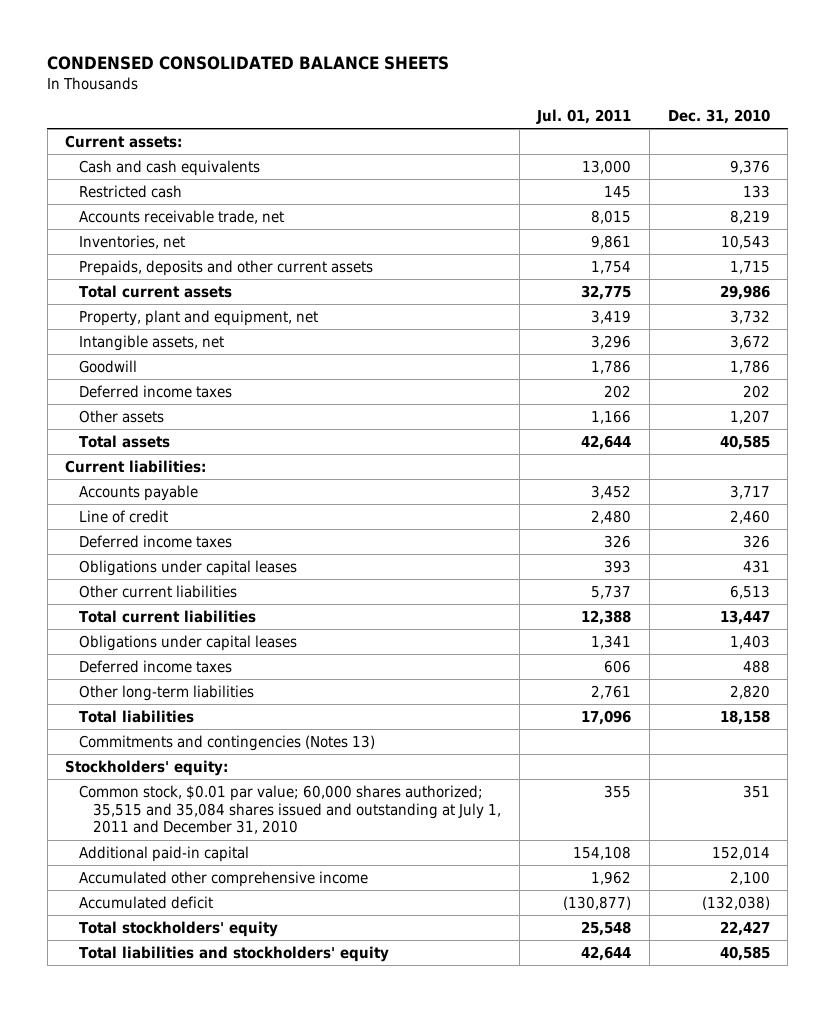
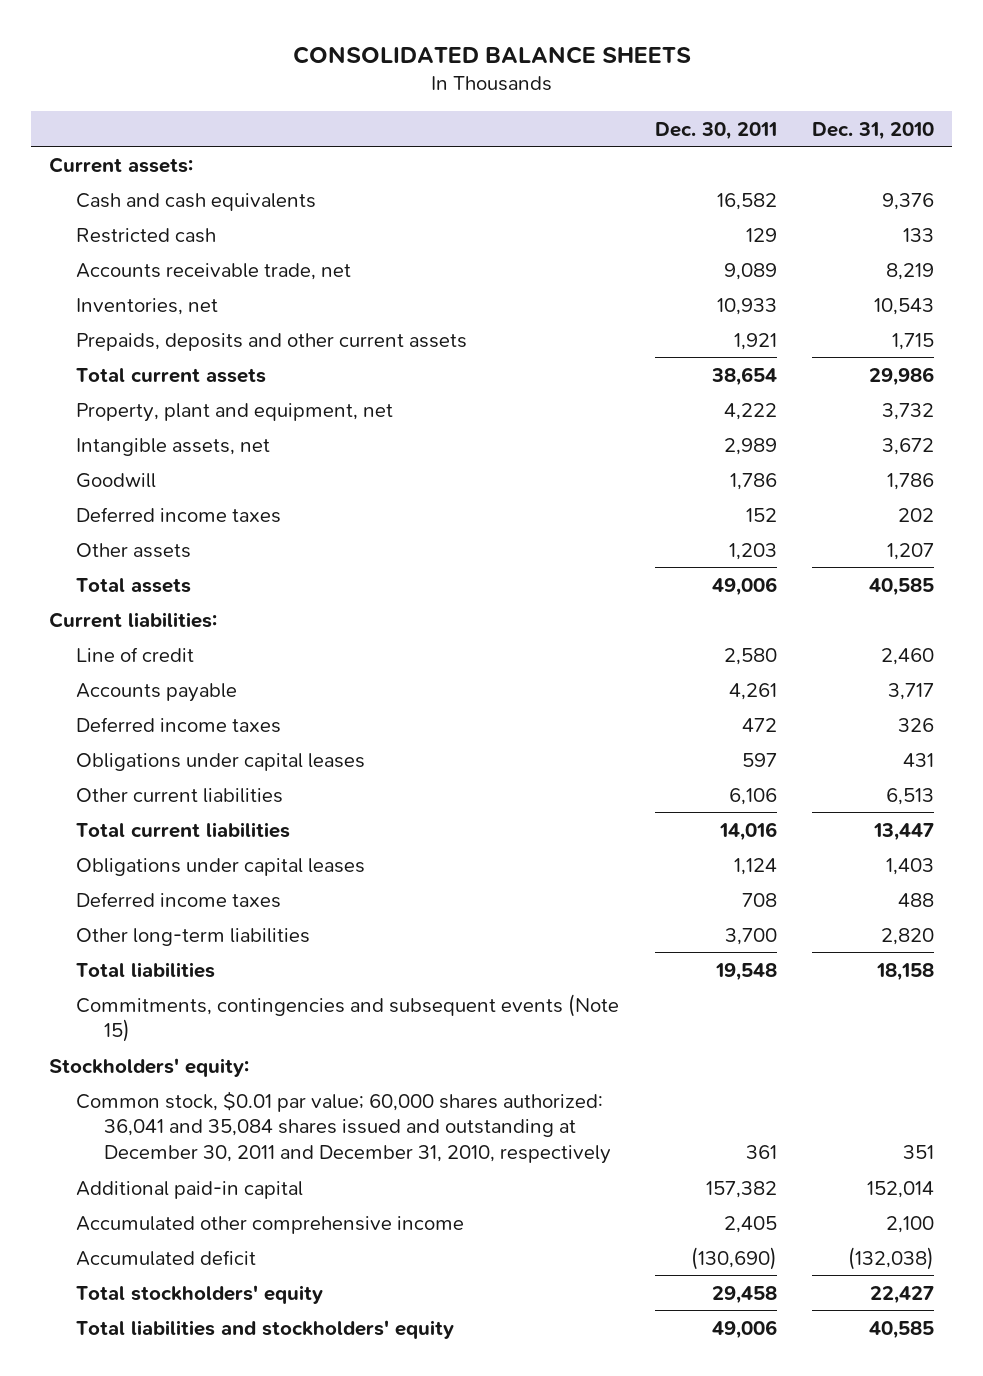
[47,56,450,71] CONDENSED CONSOLIDATED BALANCE SHEETS -> [292,45,691,64] CONSOLIDATED BALANCE SHEETS
[536,108,632,124] Jul. 01, 2011 -> none
none -> [654,121,777,140] Dec. 30, 2011
[79,484,199,501] Accounts payable -> [76,682,238,702] Accounts payable
[79,734,376,751] Commitments and contingencies (Notes 13) -> [76,993,620,1043] Commitments, contingencies and subsequent events (Note 15)
[79,784,502,835] Common stock, $0.01 par value; 60,000 shares authorized; 35,515 and 35,084 shares issued and outstanding at July 1, 2011 and December 31, 2010 -> [76,1090,611,1164] Common stock, $0.01 par value; 60,000 shares authorized: 36,041 and 35,084 shares issued and outstanding at December 30, 2011 and December 31, 2010, respectively

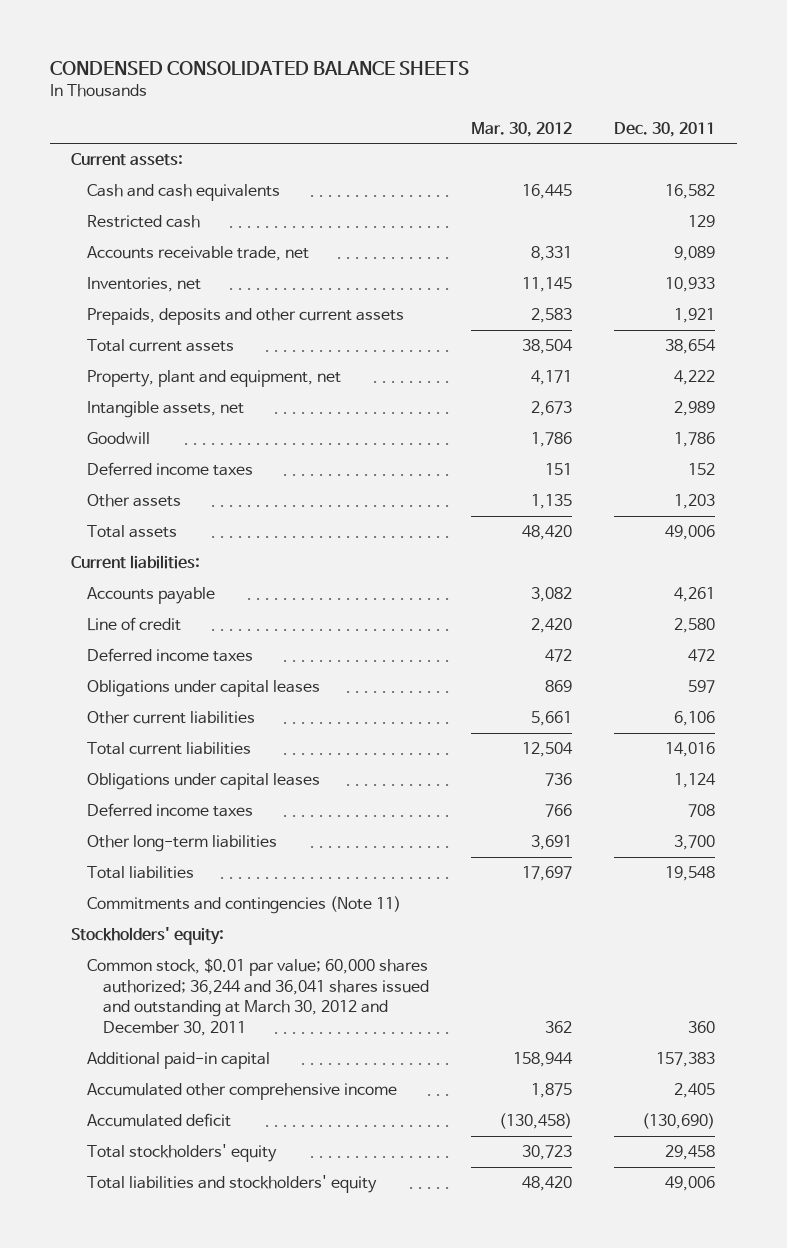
[292,45,691,64] CONSOLIDATED BALANCE SHEETS -> [50,60,470,75] CONDENSED CONSOLIDATED BALANCE SHEETS
[812,121,935,140] Dec. 31, 2010 -> none
none -> [471,121,573,137] Mar. 30, 2012
[76,646,195,662] Line of credit -> [86,617,181,632] Line of credit
[76,993,620,1043] Commitments, contingencies and subsequent events (Note 15) -> [86,896,401,915] Commitments and contingencies (Note 11)
[76,1090,611,1164] Common stock, $0.01 par value; 60,000 shares authorized: 36,041 and 35,084 shares issued and outstanding at December 30, 2011 and December 31, 2010, respectively -> [86,958,429,1036] Common stock, $0.01 par value; 60,000 shares authorized; 36,244 and 36,041 shares issued and outstanding at March 30, 2012 and December 30, 2011
[745,1144,777,1159] 361 -> [688,1020,716,1033] 360
[705,1180,777,1198] 157,382 -> [656,1052,716,1068] 157,383

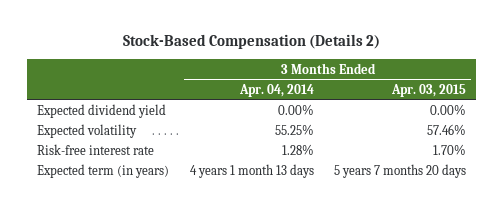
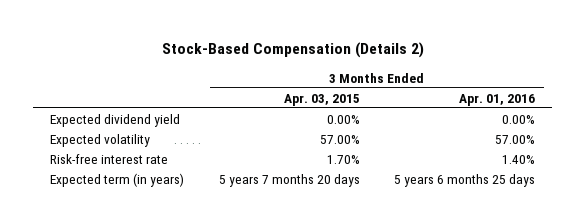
[238,83,314,97] Apr. 04, 2014 -> none
none -> [459,93,536,106] Apr. 01, 2016
[427,124,467,136] 57.46% -> [319,134,360,144] 57.00%

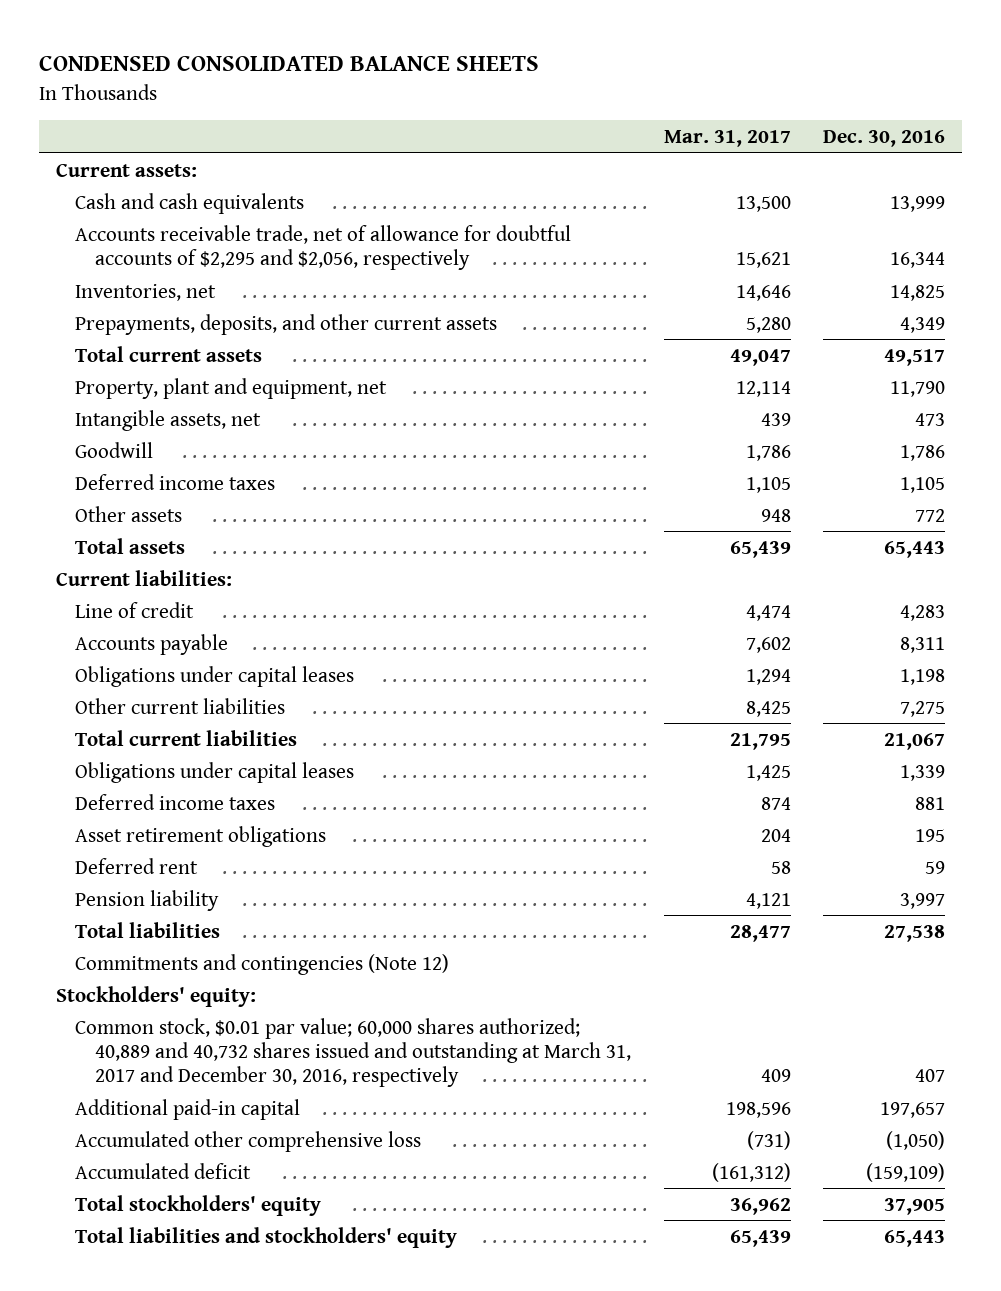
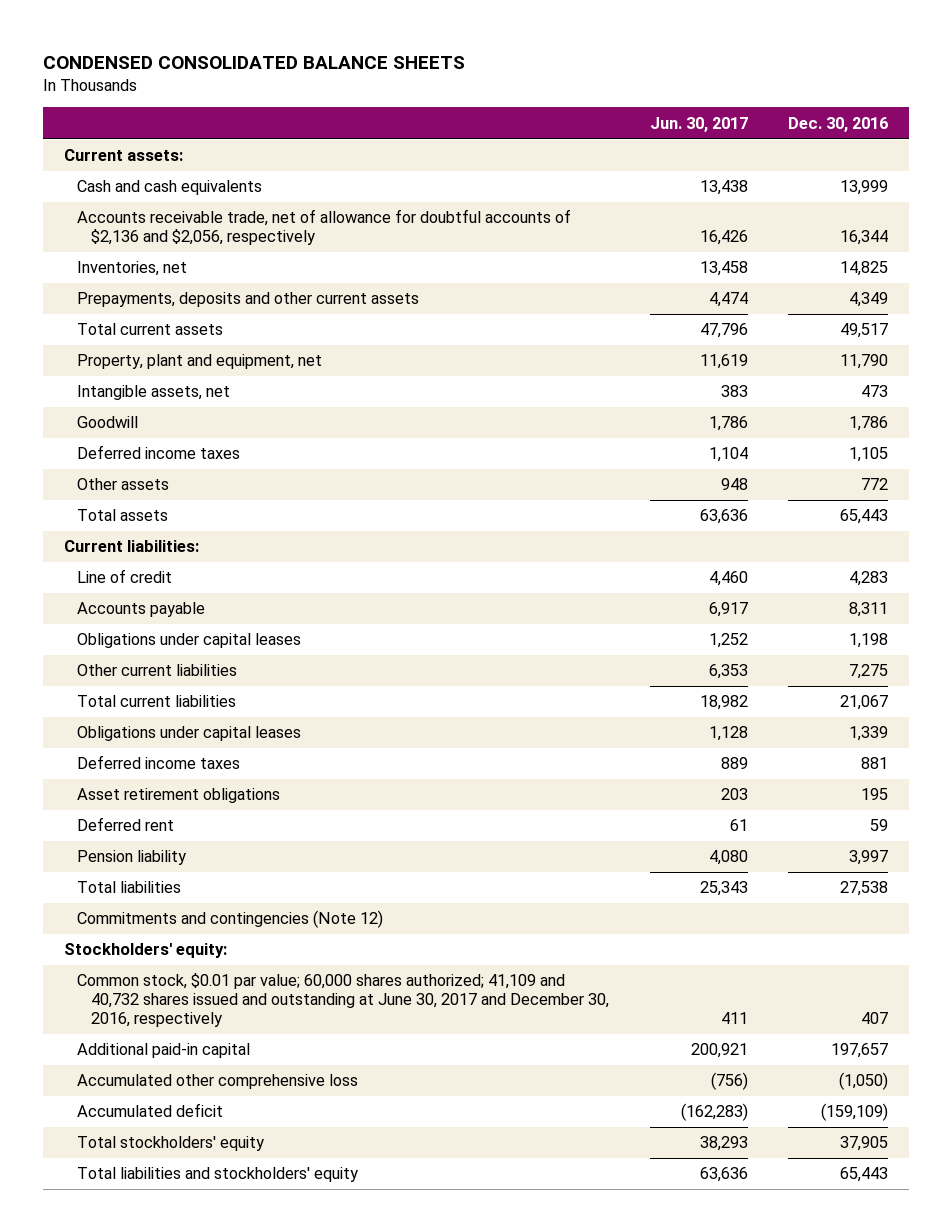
[663,129,791,147] Mar. 31, 2017 -> none
none -> [649,116,748,132] Jun. 30, 2017
[75,224,572,270] Accounts receivable trade, net of allowance for doubtful accounts of $2,295 and $2,056, respectively -> [77,209,572,246] Accounts receivable trade, net of allowance for doubtful accounts of $2,136 and $2,056, respectively
[75,313,498,335] Prepayments, deposits, and other current assets -> [77,292,420,308] Prepayments, deposits and other current assets
[75,1017,631,1088] Common stock, $0.01 par value; 60,000 shares authorized; 40,889 and 40,732 shares issued and outstanding at March 31, 2017 and December 30, 2016, respectively -> [77,973,609,1028] Common stock, $0.01 par value; 60,000 shares authorized; 41,109 and 40,732 shares issued and outstanding at June 30, 2017 and December 30, 2016, respectively

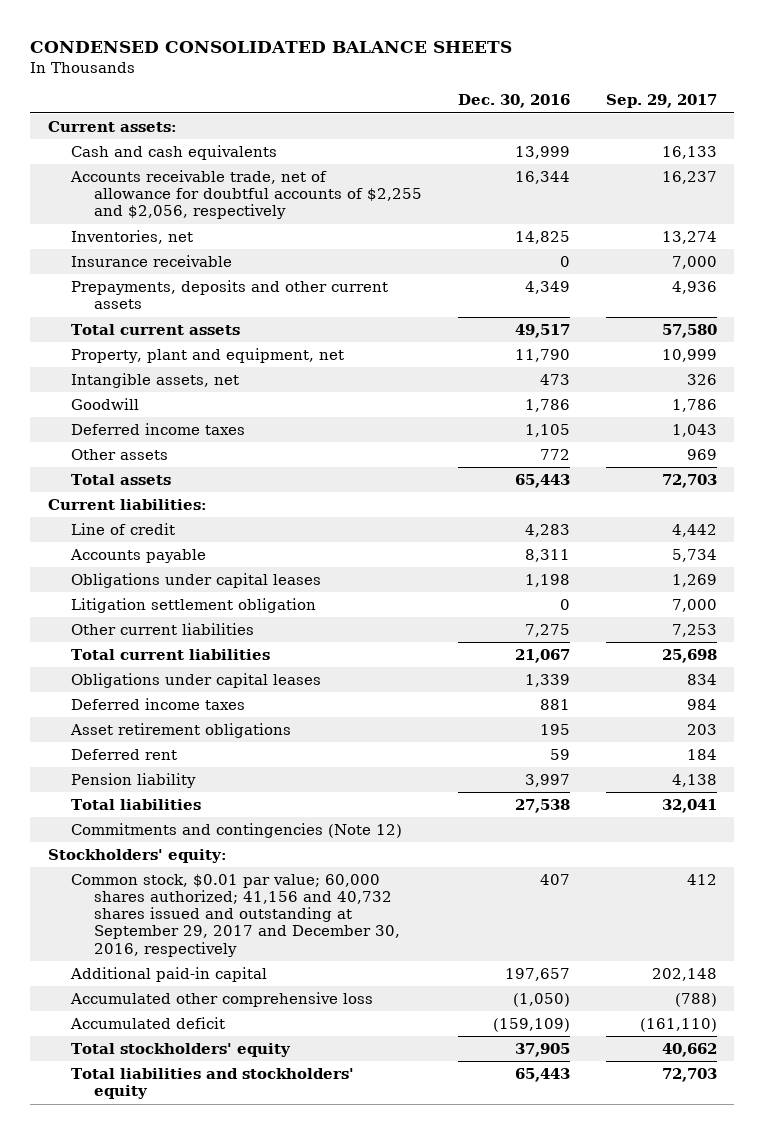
[649,116,748,132] Jun. 30, 2017 -> none
none -> [605,94,717,109] Sep. 29, 2017
[77,209,572,246] Accounts receivable trade, net of allowance for doubtful accounts of $2,136 and $2,056, respectively -> [70,170,422,220] Accounts receivable trade, net of allowance for doubtful accounts of $2,255 and $2,056, respectively
none -> [71,255,233,268] Insurance receivable
none -> [71,598,317,614] Litigation settlement obligation
[77,973,609,1028] Common stock, $0.01 par value; 60,000 shares authorized; 41,109 and 40,732 shares issued and outstanding at June 30, 2017 and December 30, 2016, respectively -> [71,874,400,957] Common stock, $0.01 par value; 60,000 shares authorized; 41,156 and 40,732 shares issued and outstanding at September 29, 2017 and December 30, 2016, respectively

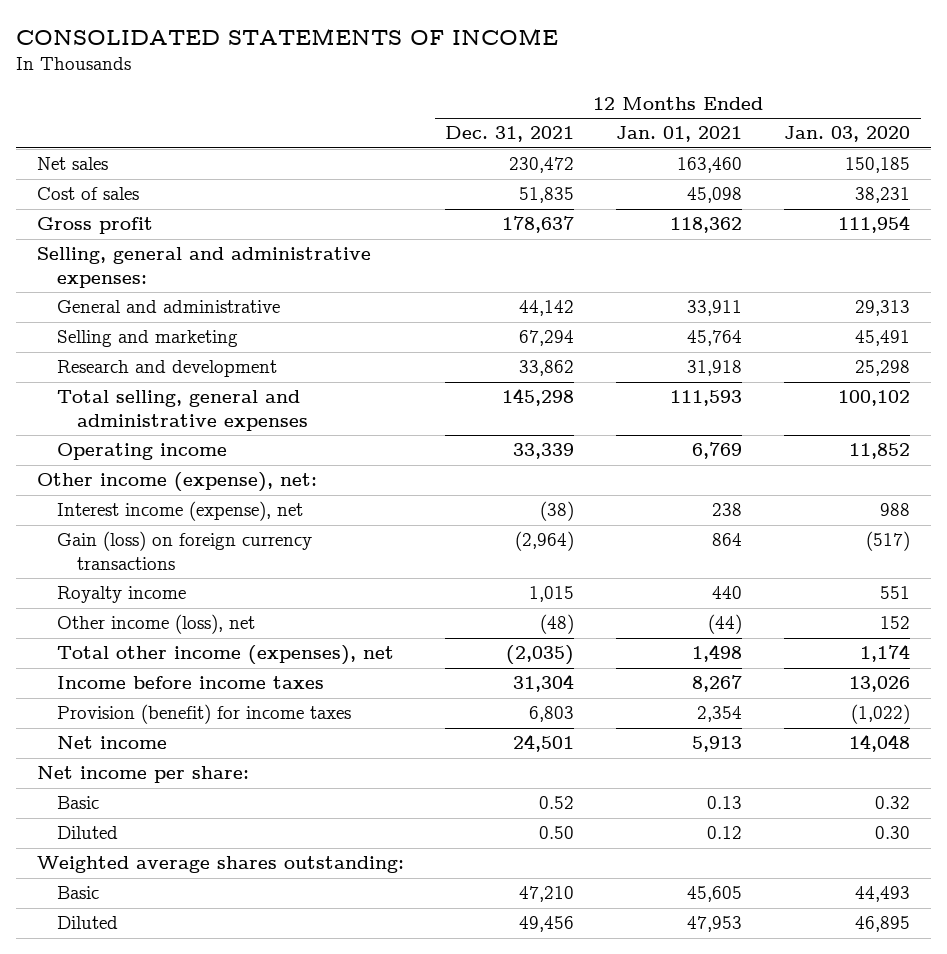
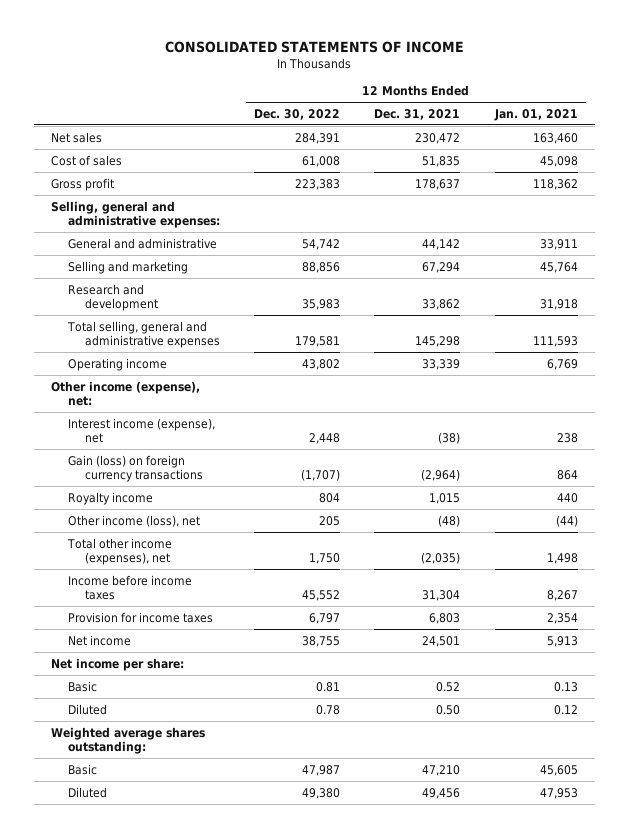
[784,126,911,143] Jan. 03, 2020 -> none
none -> [254,108,341,120] Dec. 30, 2022
[56,704,351,725] Provision (benefit) for income taxes -> [67,611,213,623] Provision for income taxes

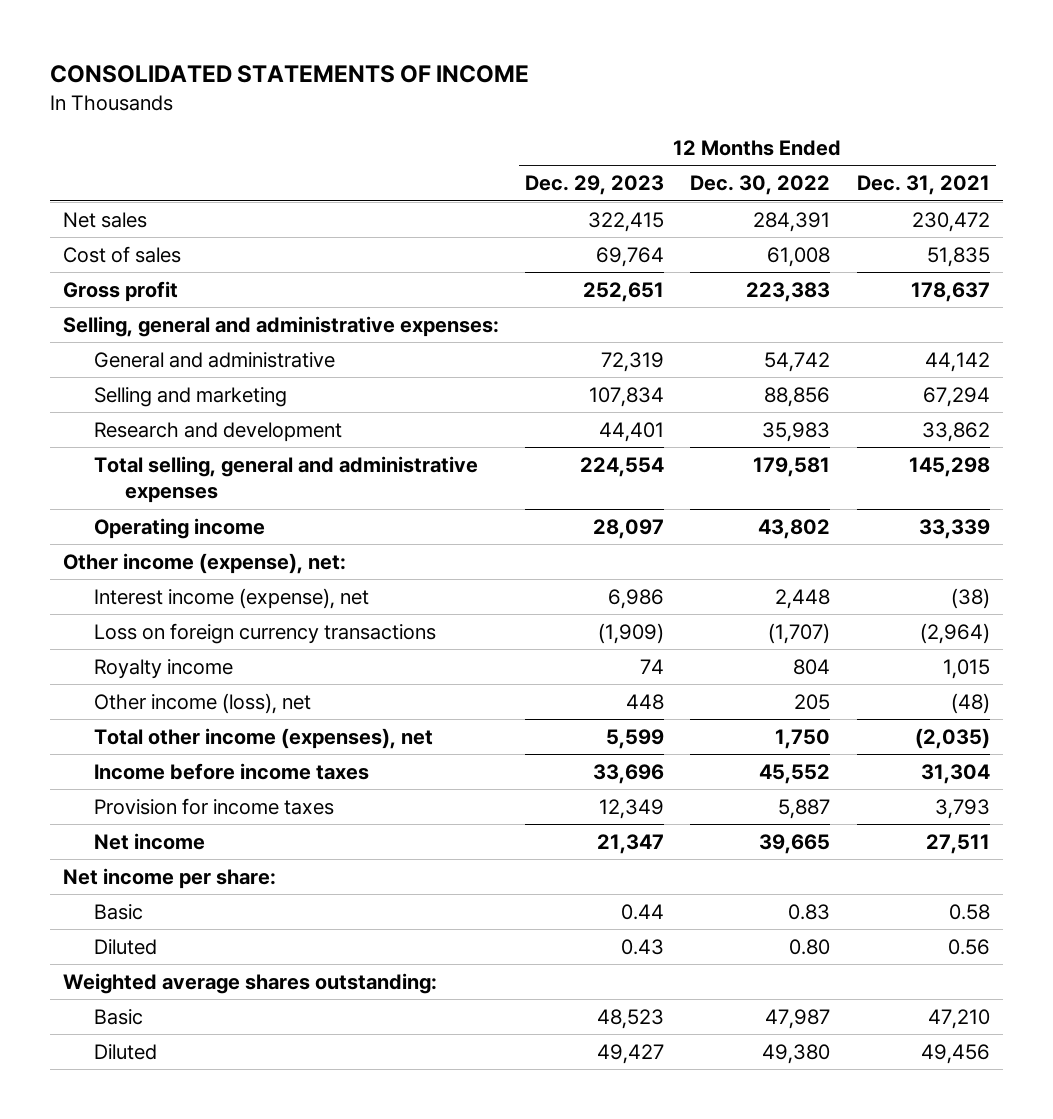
[493,108,578,121] Jan. 01, 2021 -> none
none -> [525,175,665,196] Dec. 29, 2023
[67,454,203,482] Gain (loss) on foreign currency transactions -> [93,622,436,644] Loss on foreign currency transactions
[309,612,341,624] 6,797 -> [778,798,831,819] 5,887
[429,612,461,624] 6,803 -> [934,798,990,819] 3,793
[302,635,341,647] 38,755 -> [759,833,831,854] 39,665
[422,635,461,647] 24,501 -> [925,833,990,854] 27,511
[316,681,341,692] 0.81 -> [788,903,831,920] 0.83
[436,681,461,692] 0.52 -> [948,903,990,920] 0.58
[316,704,341,715] 0.78 -> [789,938,831,955] 0.80
[436,704,461,715] 0.50 -> [947,938,990,955] 0.56

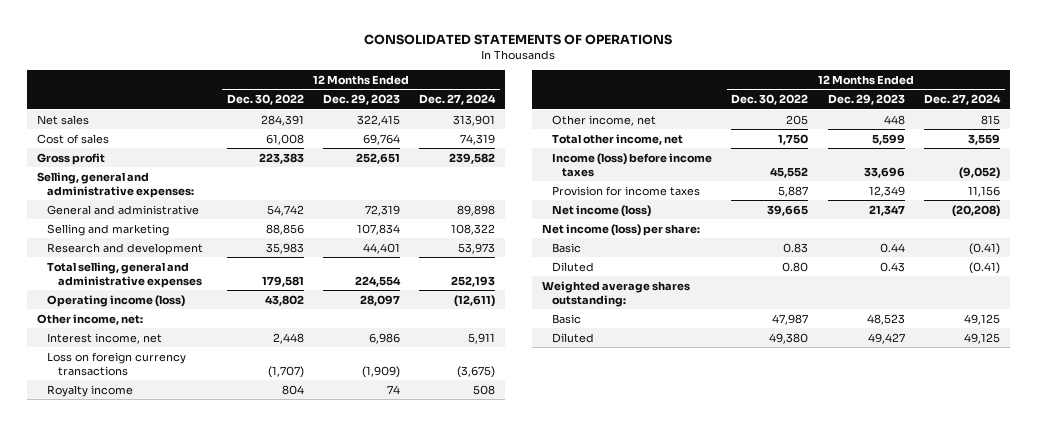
[50,64,530,83] CONSOLIDATED STATEMENTS OF INCOME -> [364,34,673,46] CONSOLIDATED STATEMENTS OF OPERATIONS
[856,175,990,196] Dec. 31, 2021 -> none
none -> [419,94,497,106] Dec. 27, 2024
[93,517,265,539] Operating income -> [47,294,186,307] Operating income (loss)
[63,552,347,574] Other income (expense), net: -> [37,313,144,325] Other income, net:
[93,587,369,609] Interest income (expense), net -> [47,332,163,344] Interest income, net
[93,692,311,714] Other income (loss), net -> [552,114,657,126] Other income, net
[93,727,433,749] Total other income (expenses), net -> [552,133,684,145] Total other income, net
[93,762,369,780] Income before income taxes -> [552,152,713,177] Income (loss) before income taxes
[93,832,205,850] Net income -> [552,204,652,217] Net income (loss)
[63,867,277,889] Net income per share: -> [541,223,700,236] Net income (loss) per share:

